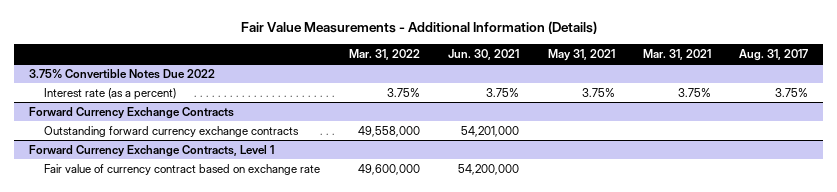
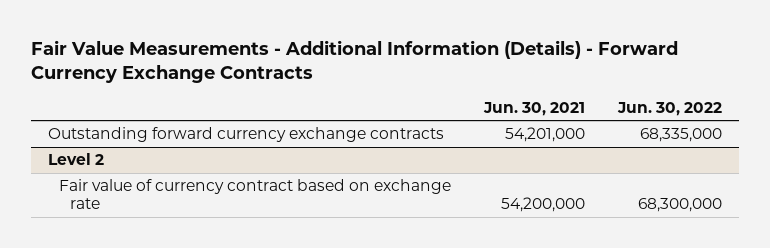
[240,21,597,35] Fair Value Measurements - Additional Information (Details) -> [31,40,679,84] Fair Value Measurements - Additional Information (Details) - Forward Currency Exchange Contracts
[348,49,420,61] Mar. 31, 2022 -> none
[547,49,615,62] May 31, 2021 -> none
[643,49,712,61] Mar. 31, 2021 -> none
[739,49,809,62] Aug. 31, 2017 -> none
none -> [617,102,723,117] Jun. 30, 2022
[28,68,215,79] 3.75% Convertible Notes Due 2022 -> none
[44,87,177,100] Interest rate (as a percent) -> none
[28,106,234,119] Forward Currency Exchange Contracts -> none
[28,144,274,157] Forward Currency Exchange Contracts, Level 1 -> none
none -> [47,153,104,166] Level 2

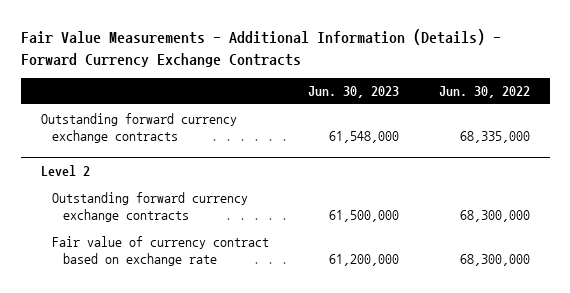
[482,102,585,117] Jun. 30, 2021 -> none
none -> [308,86,400,99] Jun. 30, 2023
none -> [51,191,248,222] Outstanding forward currency exchange contracts

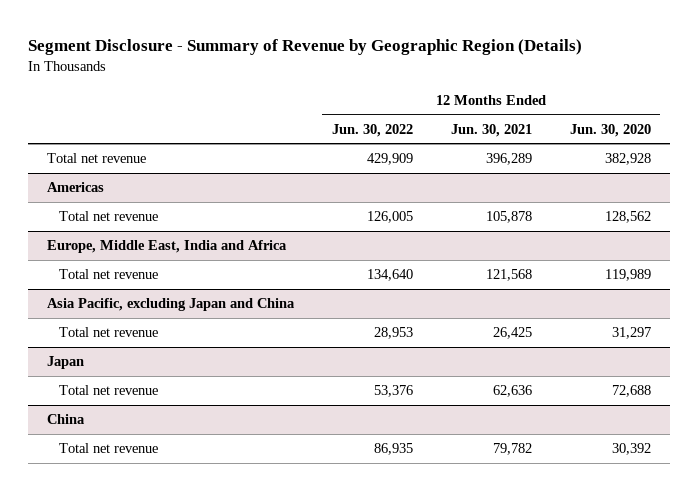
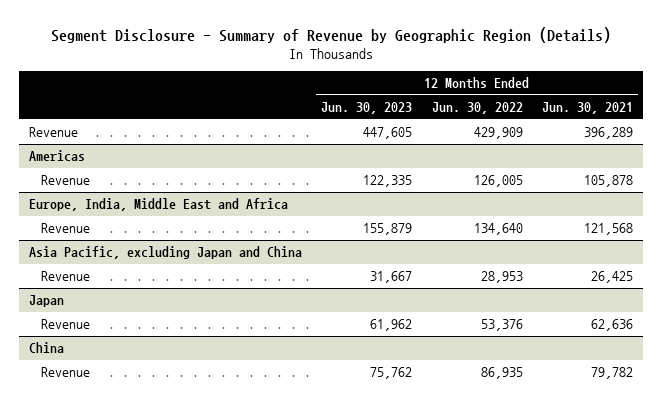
[569,123,651,137] Jun. 30, 2020 -> none
none -> [321,101,413,114] Jun. 30, 2023
[47,153,147,164] Total net revenue -> [28,127,78,138] Revenue
[59,211,159,222] Total net revenue -> [40,175,90,186] Revenue
[47,240,288,254] Europe, Middle East, India and Africa -> [28,198,288,212] Europe, India, Middle East and Africa
[59,269,159,280] Total net revenue -> [40,223,90,234] Revenue
[59,327,159,338] Total net revenue -> [40,271,90,282] Revenue
[59,385,159,396] Total net revenue -> [40,319,90,330] Revenue
[59,443,159,454] Total net revenue -> [40,367,90,378] Revenue

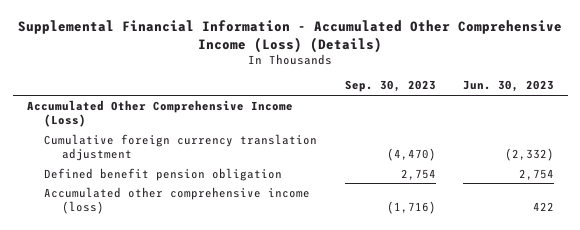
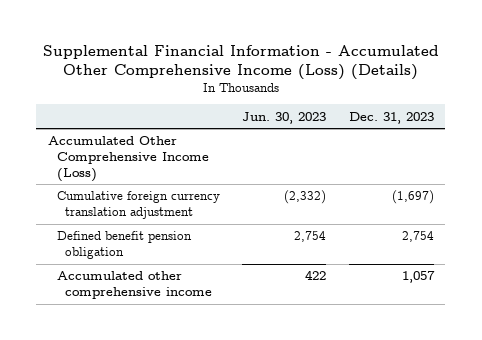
[344,80,436,93] Sep. 30, 2023 -> none
none -> [348,111,434,124] Dec. 31, 2023
[44,186,311,214] Accumulated other comprehensive income (loss) -> [56,271,213,300] Accumulated other comprehensive income

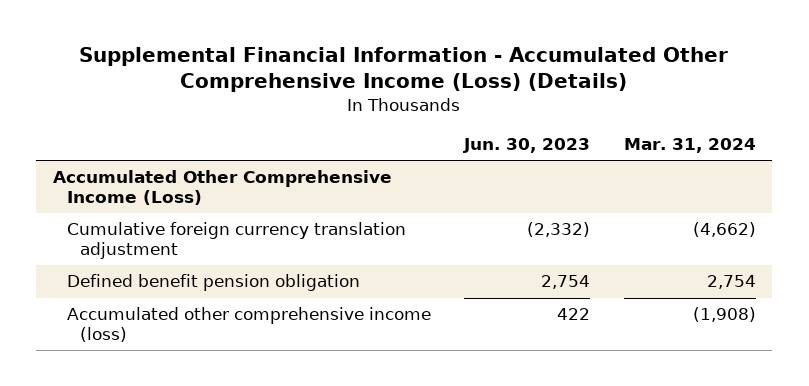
[348,111,434,124] Dec. 31, 2023 -> none
none -> [623,138,756,154] Mar. 31, 2024
[56,271,213,300] Accumulated other comprehensive income -> [66,307,431,342] Accumulated other comprehensive income (loss)

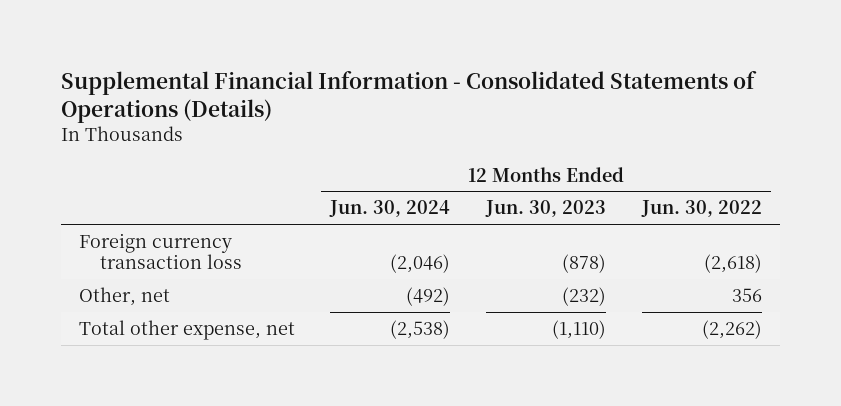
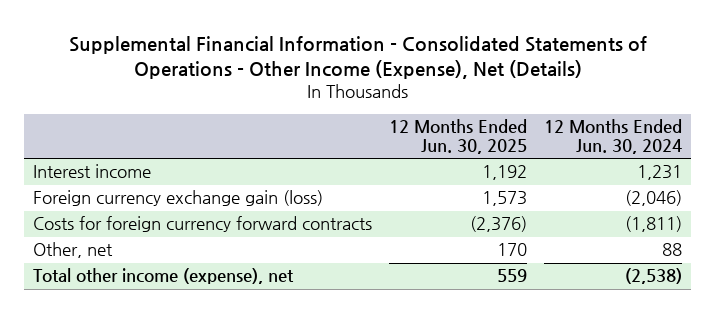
[60,70,757,123] Supplemental Financial Information - Consolidated Statements of Operations (Details) -> [68,35,647,80] Supplemental Financial Information - Consolidated Statements of Operations - Other Income (Expense), Net (Details)
[485,200,607,218] Jun. 30, 2023 -> none
[641,200,763,218] Jun. 30, 2022 -> none
none -> [389,119,528,155] 12 Months Ended Jun. 30, 2025
none -> [32,164,151,179] Interest income
[78,232,243,270] Foreign currency transaction loss -> [32,190,323,207] Foreign currency exchange gain (loss)
none -> [32,216,372,233] Costs for foreign currency forward contracts
[406,286,451,306] (492) -> [662,243,683,257] 88
[78,319,295,340] Total other expense, net -> [32,268,294,285] Total other income (expense), net

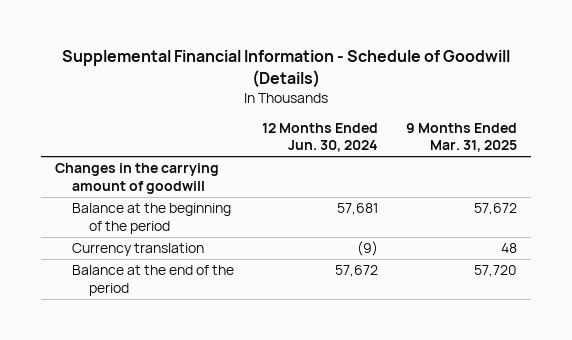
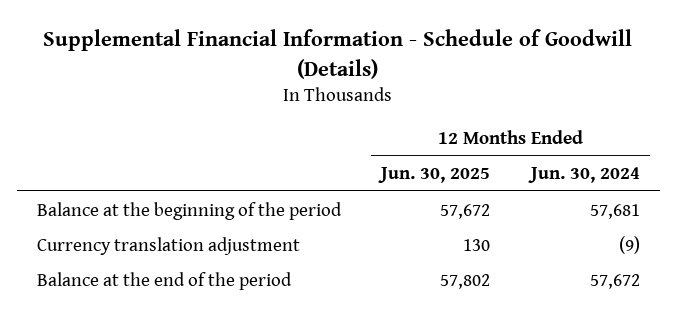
[405,122,517,153] 9 Months Ended Mar. 31, 2025 -> none
none -> [378,167,491,184] Jun. 30, 2025
[54,163,219,194] Changes in the carrying amount of goodwill -> none
[71,243,204,257] Currency translation -> [37,236,301,255] Currency translation adjustment

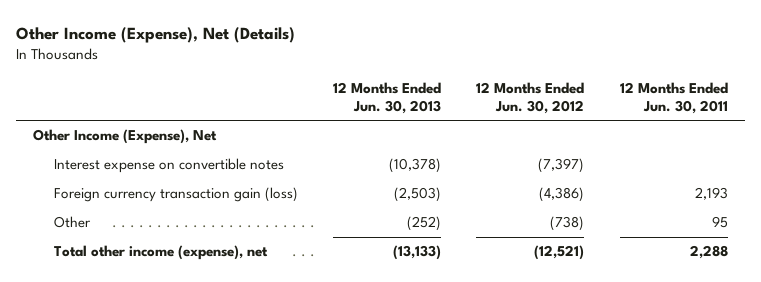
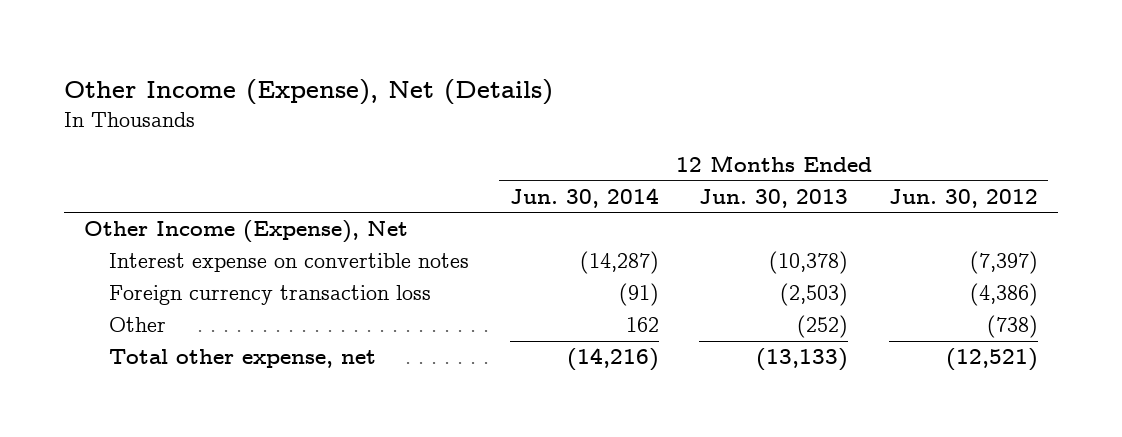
[619,81,728,114] 12 Months Ended Jun. 30, 2011 -> none
none -> [509,188,659,209] Jun. 30, 2014
[53,187,298,203] Foreign currency transaction gain (loss) -> [109,285,432,306] Foreign currency transaction loss
[53,245,268,261] Total other income (expense), net -> [109,349,377,369] Total other expense, net

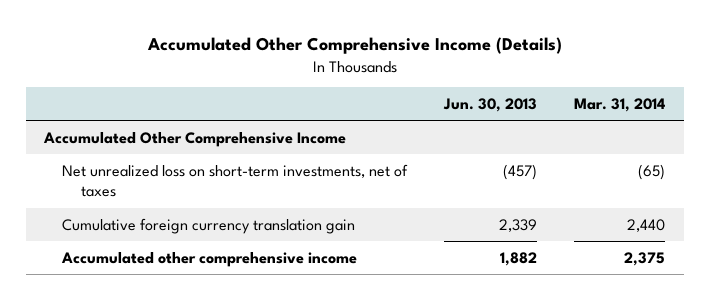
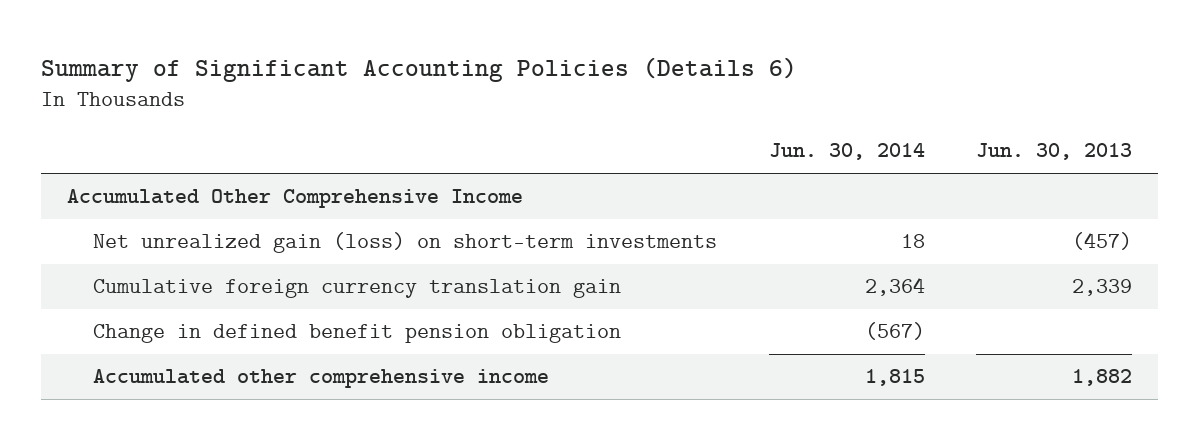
[146,37,562,55] Accumulated Other Comprehensive Income (Details) -> [41,56,798,82] Summary of Significant Accounting Policies (Details 6)
[574,97,666,112] Mar. 31, 2014 -> none
none -> [768,143,925,161] Jun. 30, 2014
[62,163,409,198] Net unrealized loss on short-term investments, net of taxes -> [93,232,718,254] Net unrealized gain (loss) on short-term investments
none -> [93,324,622,344] Change in defined benefit pension obligation

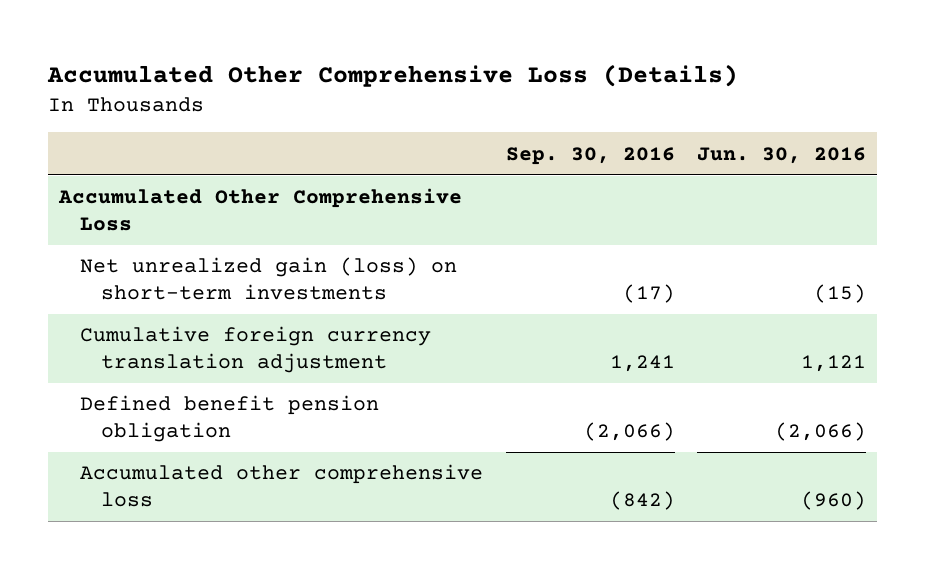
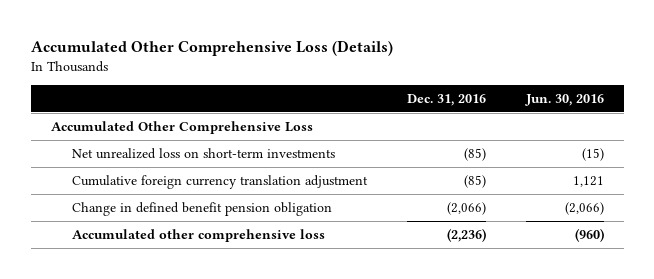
[505,146,675,165] Sep. 30, 2016 -> none
none -> [407,93,487,106] Dec. 31, 2016
[80,257,458,300] Net unrealized gain (loss) on short-term investments -> [72,148,336,160] Net unrealized loss on short-term investments
[80,395,380,442] Defined benefit pension obligation -> [72,202,333,217] Change in defined benefit pension obligation

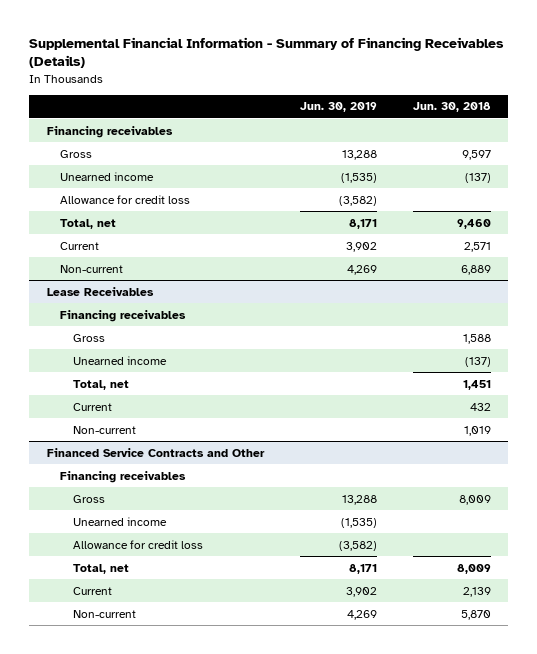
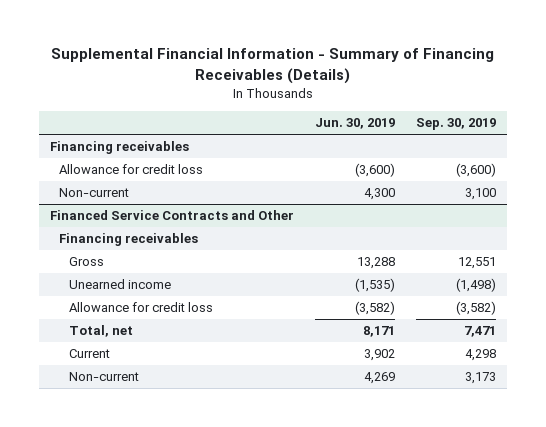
[412,102,491,113] Jun. 30, 2018 -> none
none -> [416,118,497,131] Sep. 30, 2019
[59,149,92,158] Gross -> none
[59,171,154,181] Unearned income -> none
[59,218,116,229] Total, net -> none
[59,241,99,250] Current -> none
[46,286,154,296] Lease Receivables -> none
[59,309,186,322] Financing receivables -> none
[73,333,106,342] Gross -> none
[73,355,168,365] Unearned income -> none
[73,379,130,390] Total, net -> none
[73,402,113,411] Current -> none
[73,425,137,434] Non-current -> none
[338,195,377,206] (3,582) -> [354,163,395,178] (3,600)
[346,264,377,275] 4,269 -> [363,188,395,201] 4,300

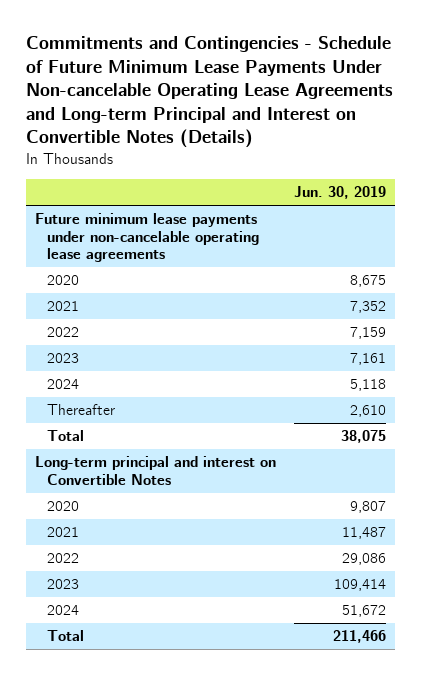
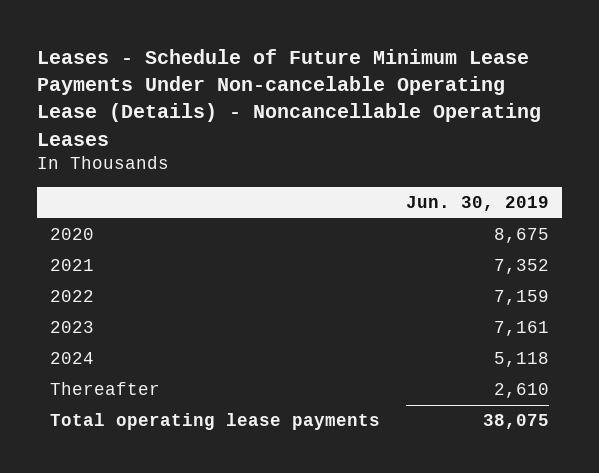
[25,36,393,149] Commitments and Contingencies - Schedule of Future Minimum Lease Payments Under Non-cancelable Operating Lease Agreements and Long-term Principal and Interest on Convertible Notes (Details) -> [37,49,542,146] Leases - Schedule of Future Minimum Lease Payments Under Non-cancelable Operating Lease (Details) - Noncancellable Operating Leases
[34,213,260,263] Future minimum lease payments under non-cancelable operating lease agreements -> none
[34,456,276,485] Long-term principal and interest on Convertible Notes -> none
[47,501,80,512] 2020 -> none
[47,527,80,538] 2021 -> none
[47,553,80,564] 2022 -> none
[47,579,80,590] 2023 -> none
[47,605,80,616] 2024 -> none
[47,630,85,642] Total -> none
[47,430,85,442] Total -> [50,413,381,431] Total operating lease payments

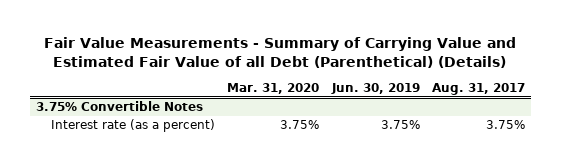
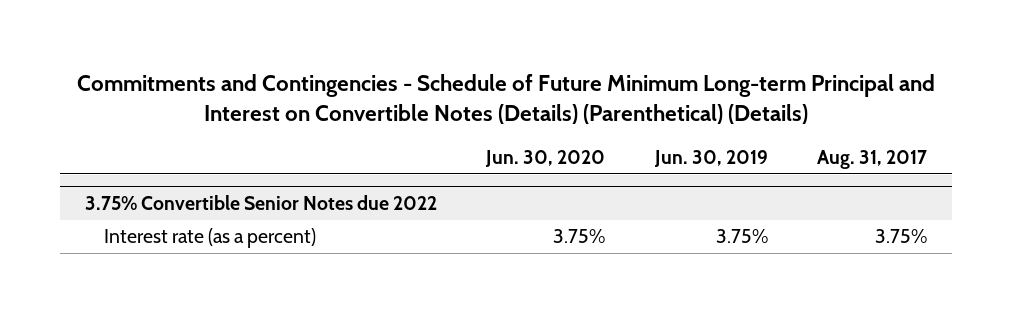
[44,37,517,68] Fair Value Measurements - Summary of Carrying Value and Estimated Fair Value of all Debt (Parenthetical) (Details) -> [77,73,936,125] Commitments and Contingencies - Schedule of Future Minimum Long-term Principal and Interest on Convertible Notes (Details) (Parenthetical) (Details)
[227,83,320,95] Mar. 31, 2020 -> none
none -> [485,150,606,168] Jun. 30, 2020
[35,101,203,112] 3.75% Convertible Notes -> [84,195,437,211] 3.75% Convertible Senior Notes due 2022

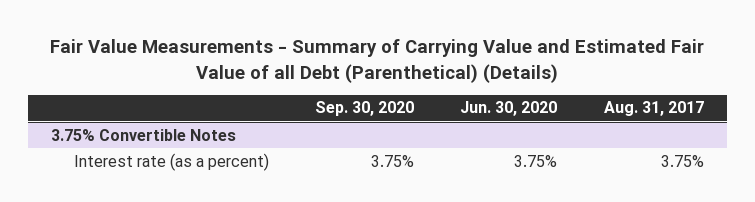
[77,73,936,125] Commitments and Contingencies - Schedule of Future Minimum Long-term Principal and Interest on Convertible Notes (Details) (Parenthetical) (Details) -> [50,39,705,83] Fair Value Measurements - Summary of Carrying Value and Estimated Fair Value of all Debt (Parenthetical) (Details)
[653,150,768,168] Jun. 30, 2019 -> none
none -> [315,101,415,117] Sep. 30, 2020
[84,195,437,211] 3.75% Convertible Senior Notes due 2022 -> [51,128,237,141] 3.75% Convertible Notes

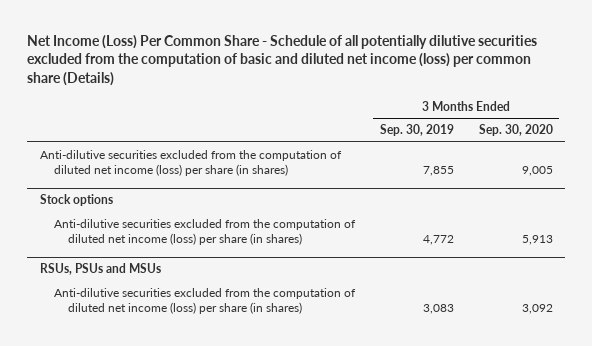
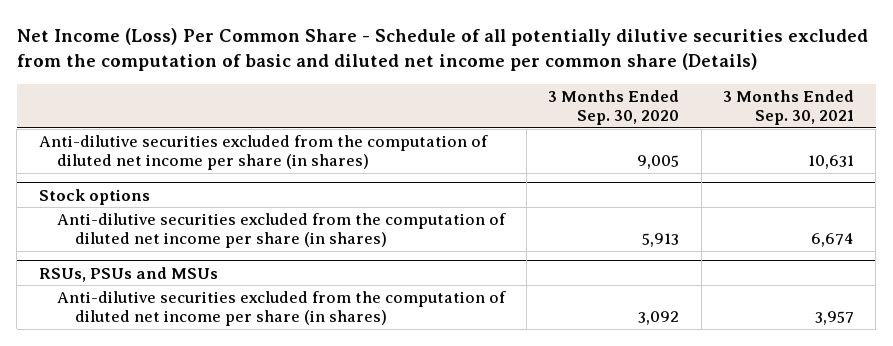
[27,34,538,87] Net Income (Loss) Per Common Share - Schedule of all potentially dilutive securities excluded from the computation of basic and diluted net income (loss) per common share (Details) -> [16,28,868,72] Net Income (Loss) Per Common Share - Schedule of all potentially dilutive securities excluded from the computation of basic and diluted net income per common share (Details)
[379,124,454,137] Sep. 30, 2019 -> none
none -> [723,89,855,125] 3 Months Ended Sep. 30, 2021
[39,149,342,176] Anti-dilutive securities excluded from the computation of diluted net income (loss) per share (in shares) -> [38,135,488,170] Anti-dilutive securities excluded from the computation of diluted net income per share (in shares)
[53,218,356,245] Anti-dilutive securities excluded from the computation of diluted net income (loss) per share (in shares) -> [56,213,506,248] Anti-dilutive securities excluded from the computation of diluted net income per share (in shares)
[53,287,356,314] Anti-dilutive securities excluded from the computation of diluted net income (loss) per share (in shares) -> [56,291,506,326] Anti-dilutive securities excluded from the computation of diluted net income per share (in shares)

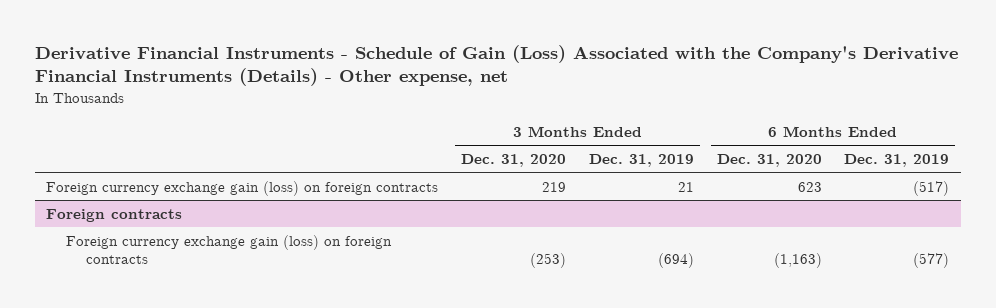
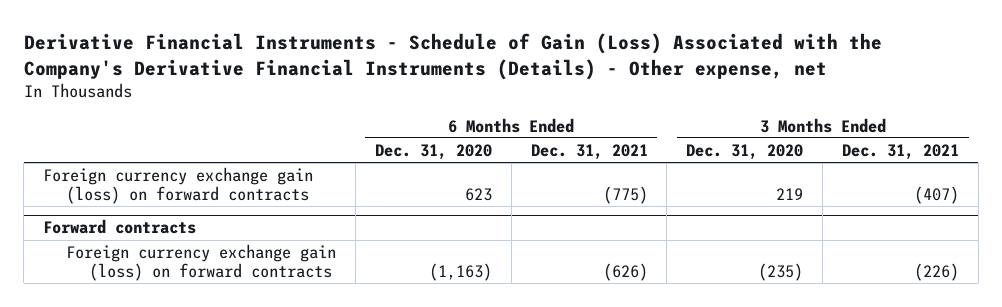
[588,153,694,167] Dec. 31, 2019 -> none
[844,153,950,167] Dec. 31, 2019 -> none
none -> [530,143,648,160] Dec. 31, 2021
none -> [842,143,960,160] Dec. 31, 2021
[46,180,439,196] Foreign currency exchange gain (loss) on foreign contracts -> [43,166,314,204] Foreign currency exchange gain (loss) on forward contracts
[46,208,183,222] Foreign contracts -> [43,219,197,235] Forward contracts
[66,234,393,265] Foreign currency exchange gain (loss) on foreign contracts -> [66,243,337,281] Foreign currency exchange gain (loss) on forward contracts
[530,253,567,269] (253) -> [758,262,804,281] (235)

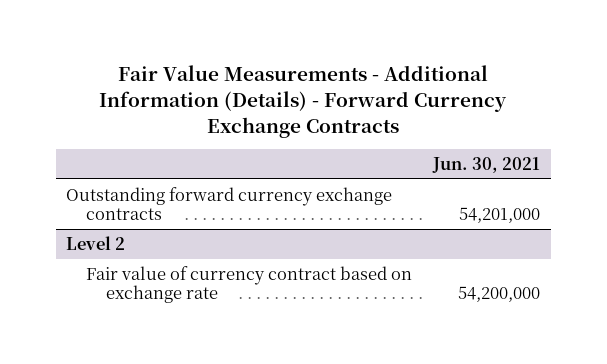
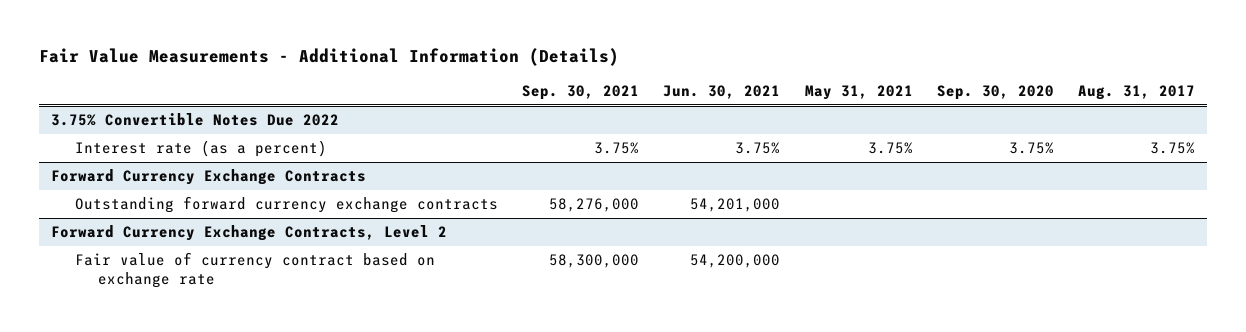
[99,65,508,138] Fair Value Measurements - Additional Information (Details) - Forward Currency Exchange Contracts -> [38,47,619,66] Fair Value Measurements - Additional Information (Details)
none -> [521,84,639,100] Sep. 30, 2021
none -> [804,84,913,100] May 31, 2021
none -> [936,84,1054,100] Sep. 30, 2020
none -> [1078,84,1196,100] Aug. 31, 2017
none -> [50,113,339,127] 3.75% Convertible Notes Due 2022
none -> [74,140,327,158] Interest rate (as a percent)
none -> [50,169,366,186] Forward Currency Exchange Contracts
[66,235,126,250] Level 2 -> none
none -> [50,225,447,242] Forward Currency Exchange Contracts, Level 2

